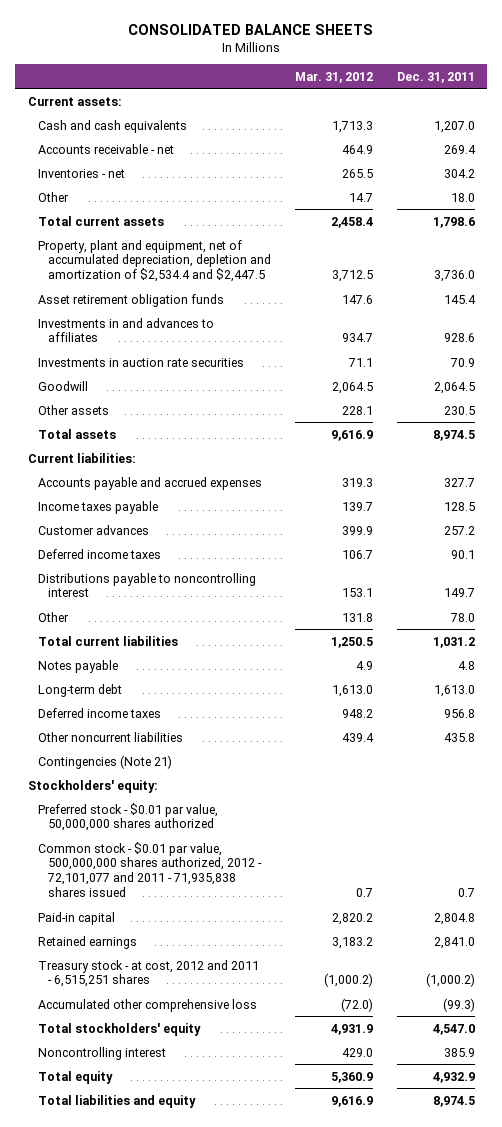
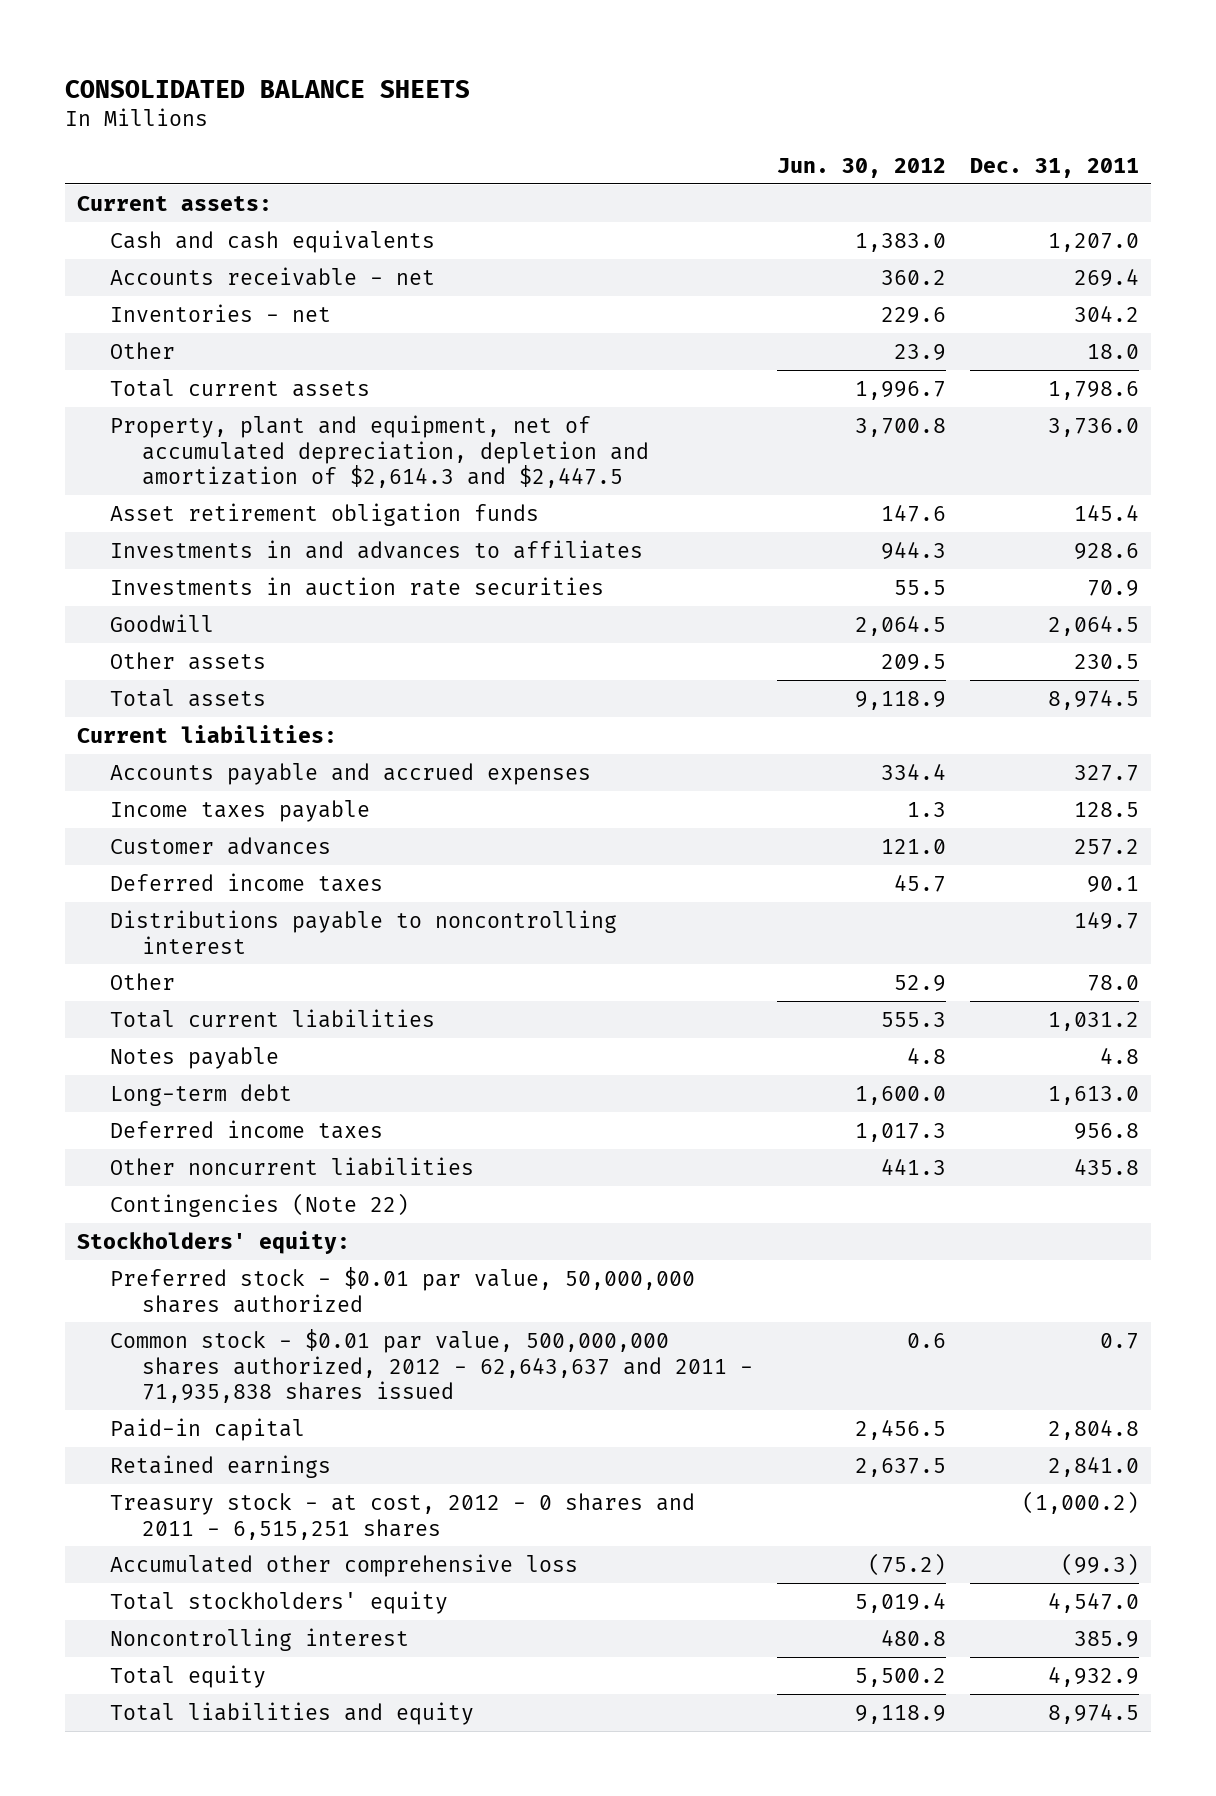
[294,71,373,83] Mar. 31, 2012 -> none
none -> [777,157,947,178] Jun. 30, 2012
[37,239,271,283] Property, plant and equipment, net of accumulated depreciation, depletion and amortization of $2,534.4 and $2,447.5 -> [109,414,650,489] Property, plant and equipment, net of accumulated depreciation, depletion and amortization of $2,614.3 and $2,447.5
[37,754,172,769] Contingencies (Note 21) -> [109,1192,409,1217] Contingencies (Note 22)
[37,841,262,898] Common stock - $0.01 par value, 500,000,000 shares authorized, 2012 - 72,101,077 and 2011 - 71,935,838 shares issued -> [109,1328,754,1404] Common stock - $0.01 par value, 500,000,000 shares authorized, 2012 - 62,643,637 and 2011 - 71,935,838 shares issued
[37,959,259,988] Treasury stock - at cost, 2012 and 2011 - 6,515,251 shares -> [109,1492,695,1540] Treasury stock - at cost, 2012 - 0 shares and 2011 - 6,515,251 shares

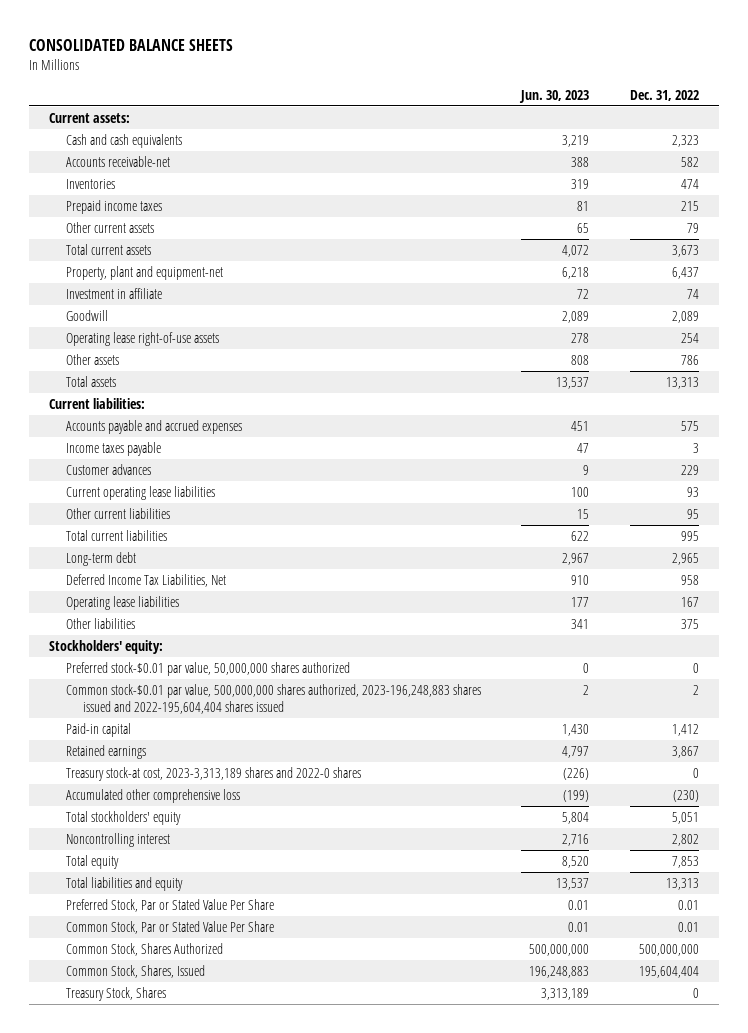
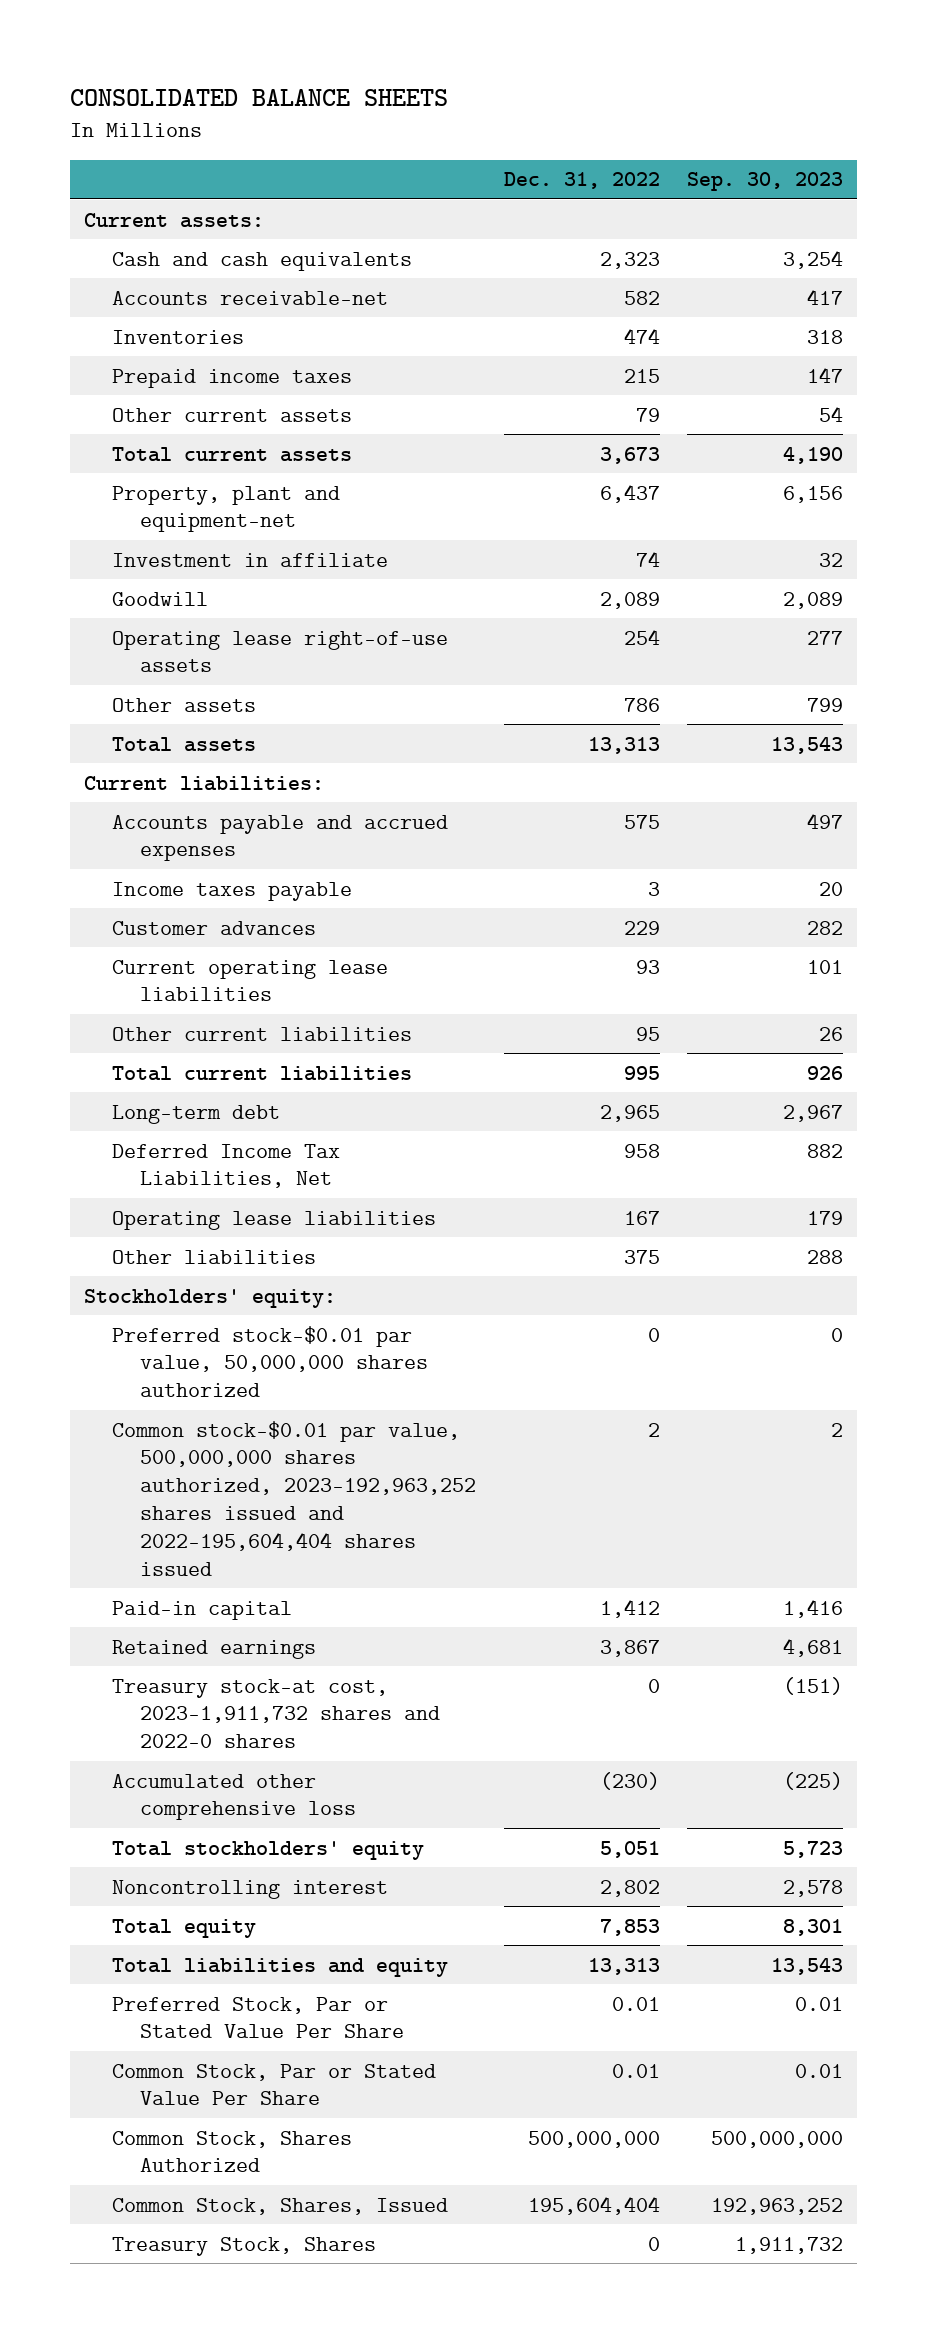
[519,90,590,104] Jun. 30, 2023 -> none
none -> [687,172,844,192] Sep. 30, 2023
[66,683,482,714] Common stock-$0.01 par value, 500,000,000 shares authorized, 2023-196,248,883 shares issued and 2022-195,604,404 shares issued -> [112,1420,477,1576] Common stock-$0.01 par value, 500,000,000 shares authorized, 2023-192,963,252 shares issued and 2022-195,604,404 shares issued
[66,766,362,781] Treasury stock-at cost, 2023-3,313,189 shares and 2022-0 shares -> [112,1678,441,1749] Treasury stock-at cost, 2023-1,911,732 shares and 2022-0 shares

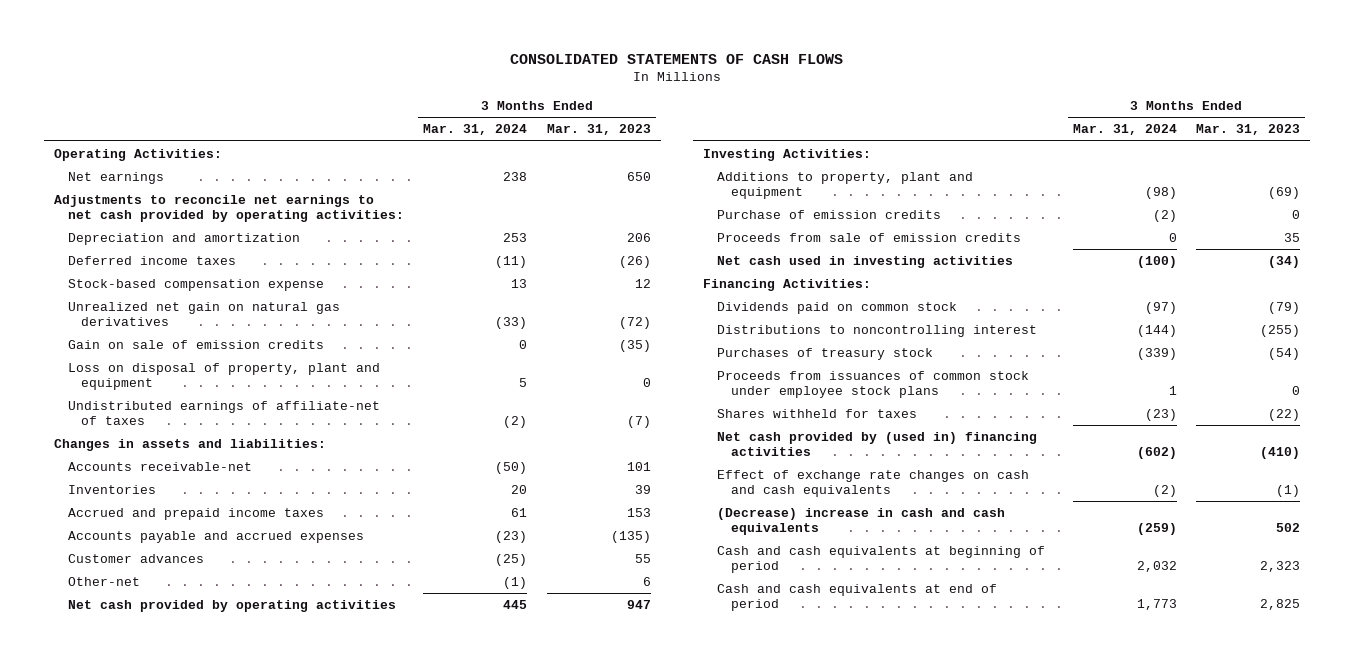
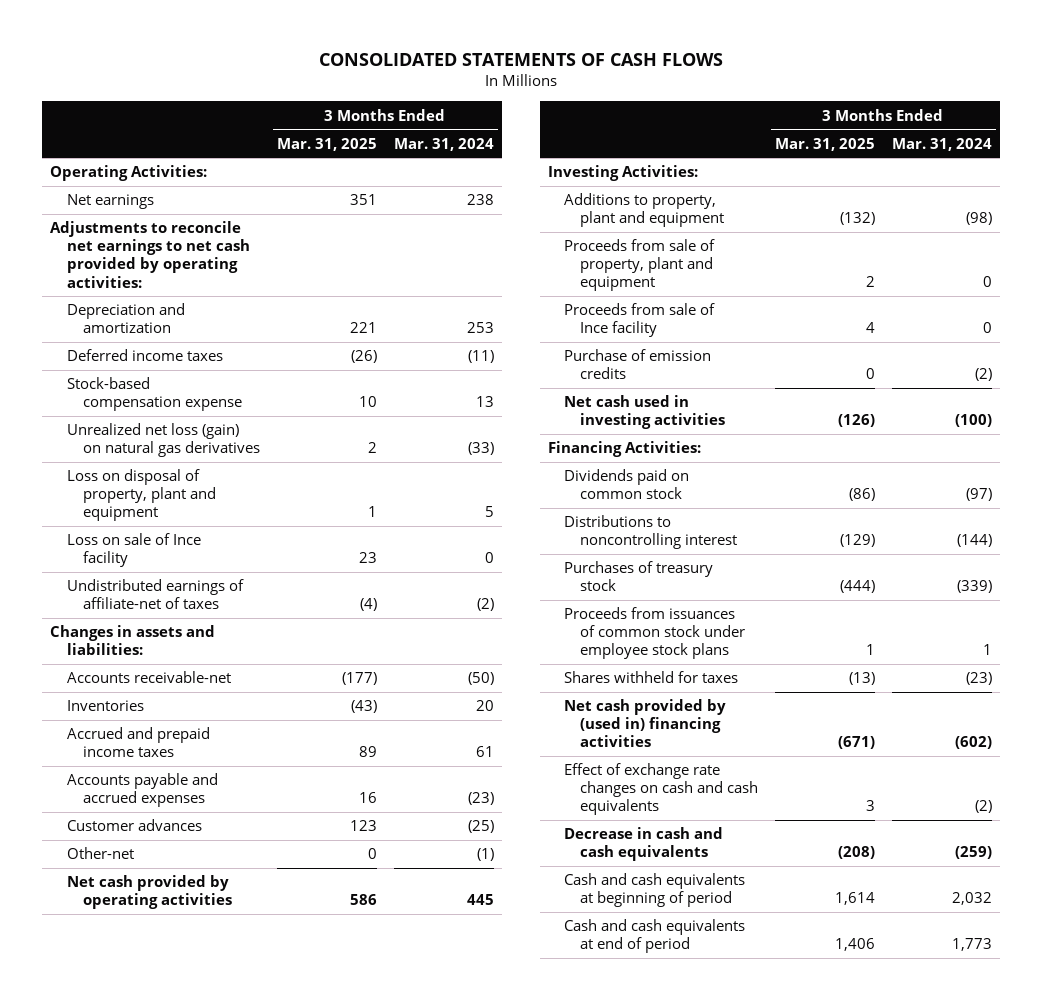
[547,124,652,136] Mar. 31, 2023 -> none
none -> [277,137,378,151] Mar. 31, 2025
[67,339,324,349] Gain on sale of emission credits -> none
[67,301,340,326] Unrealized net gain on natural gas derivatives -> [66,423,260,458] Unrealized net loss (gain) on natural gas derivatives
none -> [66,533,201,568] Loss on sale of Ince facility
none -> [564,239,716,292] Proceeds from sale of property, plant and equipment
none -> [564,303,716,338] Proceeds from sale of Ince facility
[716,232,1021,242] Proceeds from sale of emission credits -> none
[716,507,1005,535] (Decrease) increase in cash and cash equivalents -> [564,827,724,862] Decrease in cash and cash equivalents

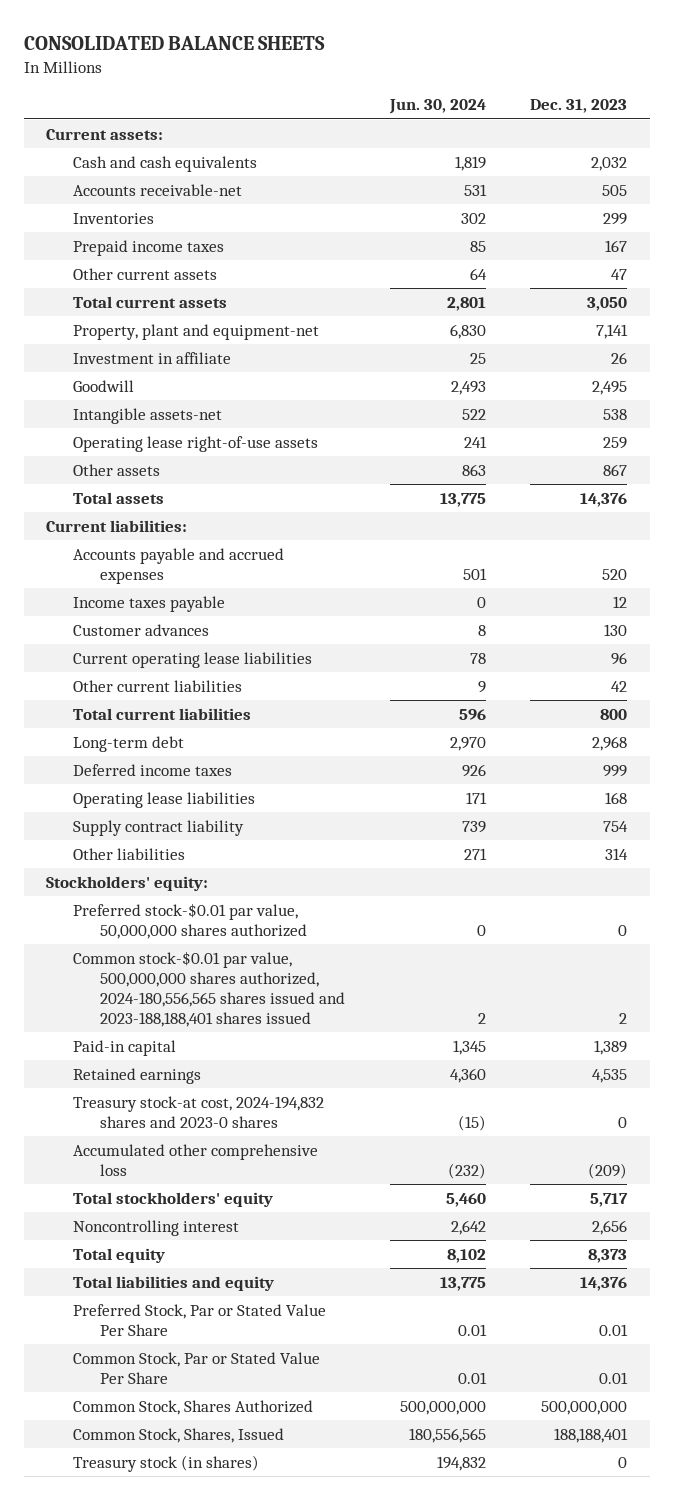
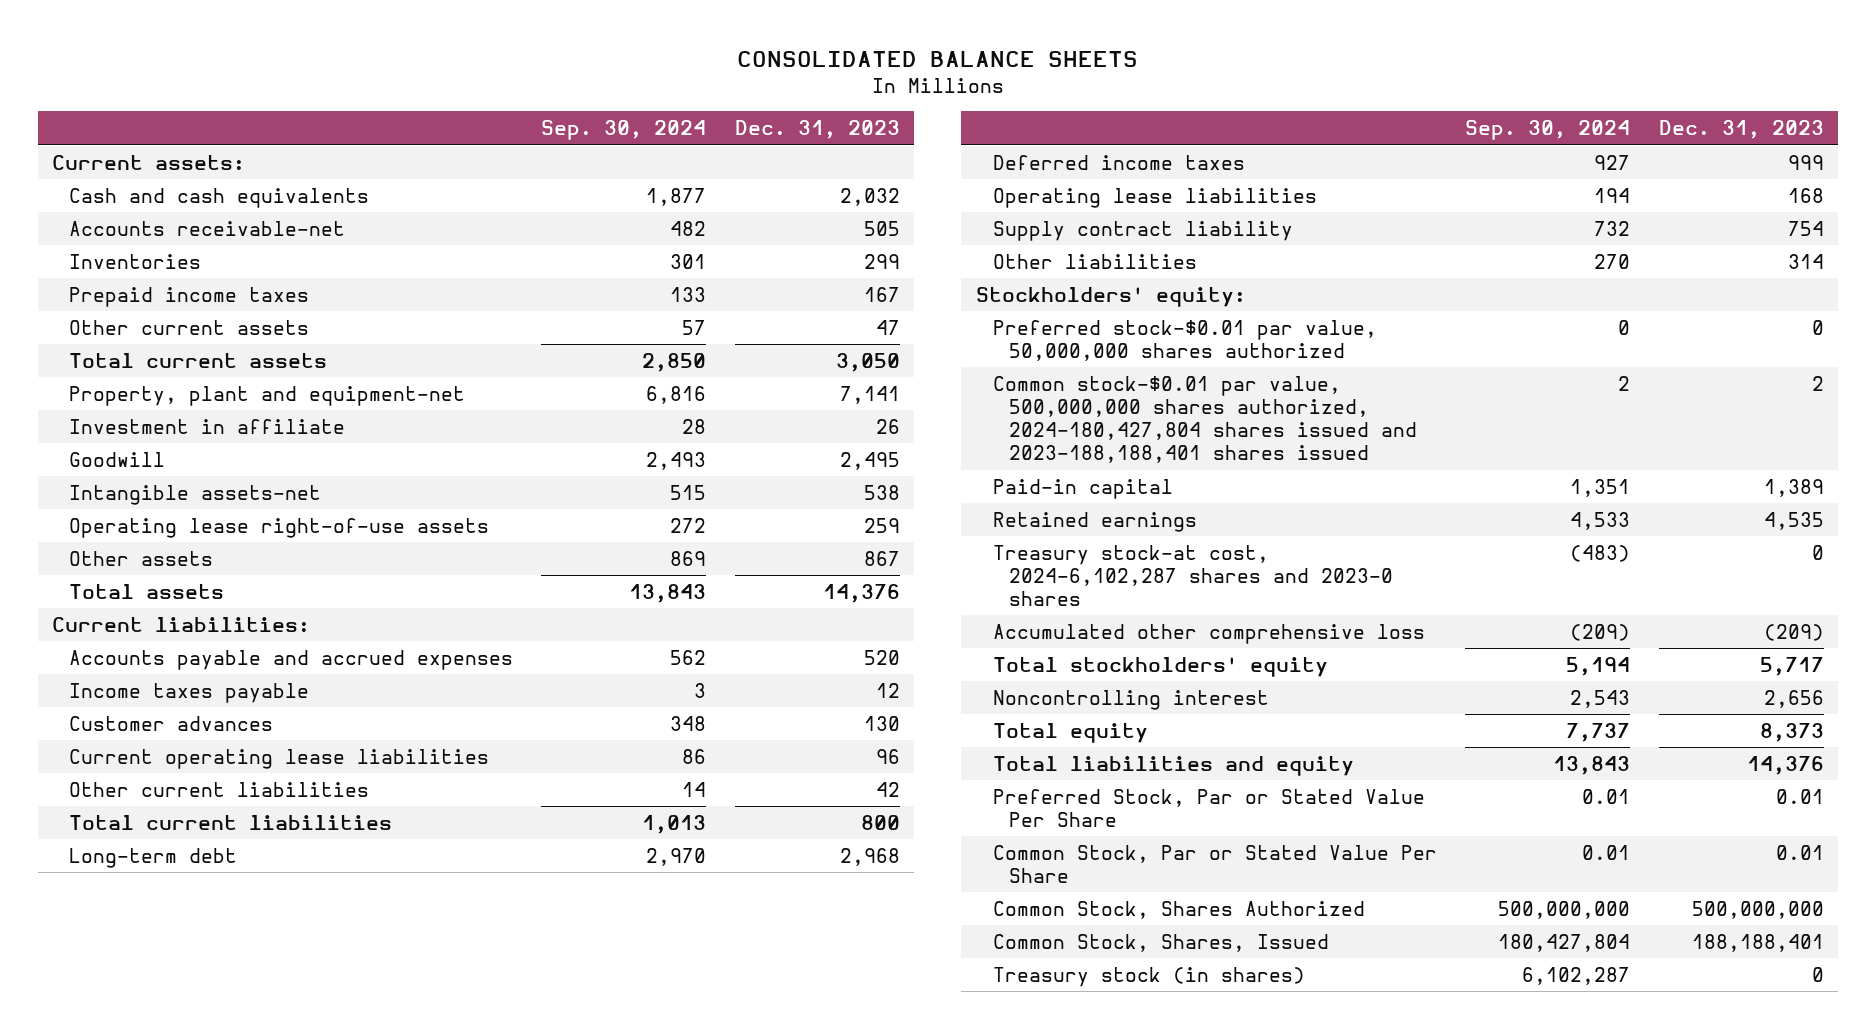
[388,99,486,115] Jun. 30, 2024 -> none
none -> [541,120,707,141] Sep. 30, 2024
[73,950,346,1028] Common stock-$0.01 par value, 500,000,000 shares authorized, 2024-180,556,565 shares issued and 2023-188,188,401 shares issued -> [992,375,1418,464] Common stock-$0.01 par value, 500,000,000 shares authorized, 2024-180,427,804 shares issued and 2023-188,188,401 shares issued
[73,1095,325,1128] Treasury stock-at cost, 2024-194,832 shares and 2023-0 shares -> [992,544,1394,606] Treasury stock-at cost, 2024-6,102,287 shares and 2023-0 shares

